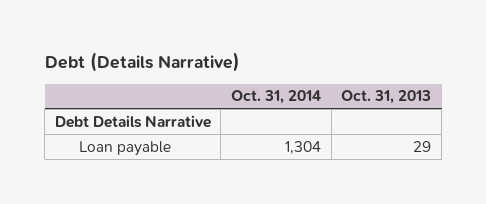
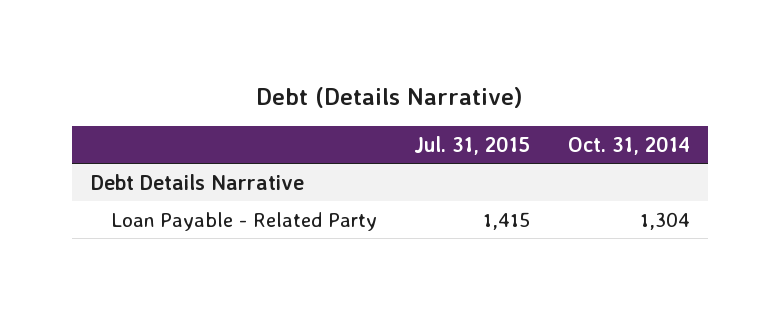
[341,90,432,105] Oct. 31, 2013 -> none
none -> [414,135,531,155] Jul. 31, 2015
[79,140,172,156] Loan payable -> [110,211,377,231] Loan Payable - Related Party

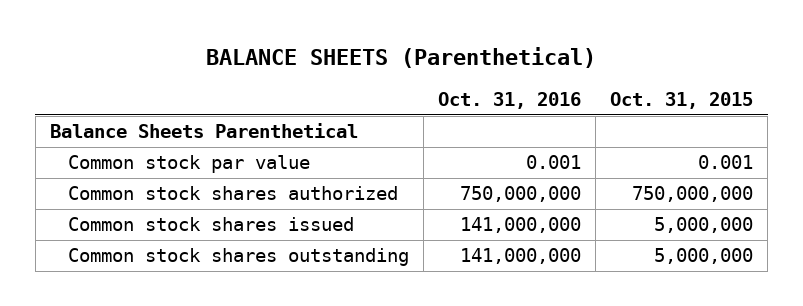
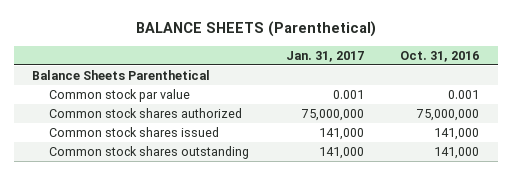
[610,92,754,110] Oct. 31, 2015 -> none
none -> [285,50,364,62] Jan. 31, 2017
[459,186,581,203] 750,000,000 -> [416,108,480,121] 75,000,000
[459,217,581,234] 141,000,000 -> [434,127,480,140] 141,000
[459,248,581,265] 141,000,000 -> [434,146,480,159] 141,000

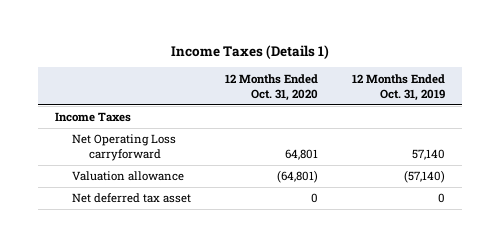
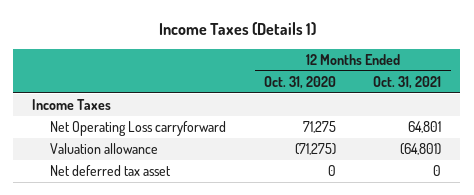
[351,73,445,101] 12 Months Ended Oct. 31, 2019 -> none
none -> [373,75,442,89] Oct. 31, 2021
[284,149,318,161] 64,801 -> [302,121,336,134] 71,275
[276,170,318,184] (64,801) -> [294,143,336,156] (71,275)

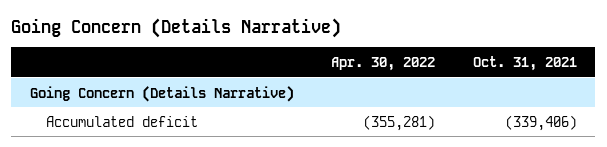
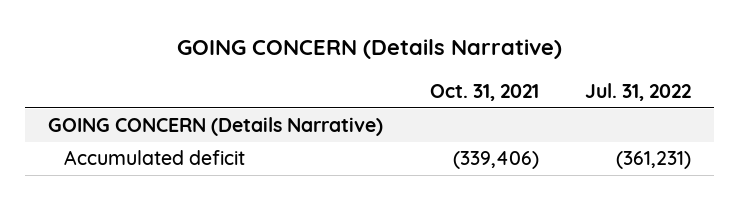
[11,18,342,39] Going Concern (Details Narrative) -> [176,39,562,60] GOING CONCERN (Details Narrative)
[331,57,436,72] Apr. 30, 2022 -> none
none -> [585,82,692,101] Jul. 31, 2022
[30,85,295,102] Going Concern (Details Narrative) -> [48,117,384,137] GOING CONCERN (Details Narrative)

